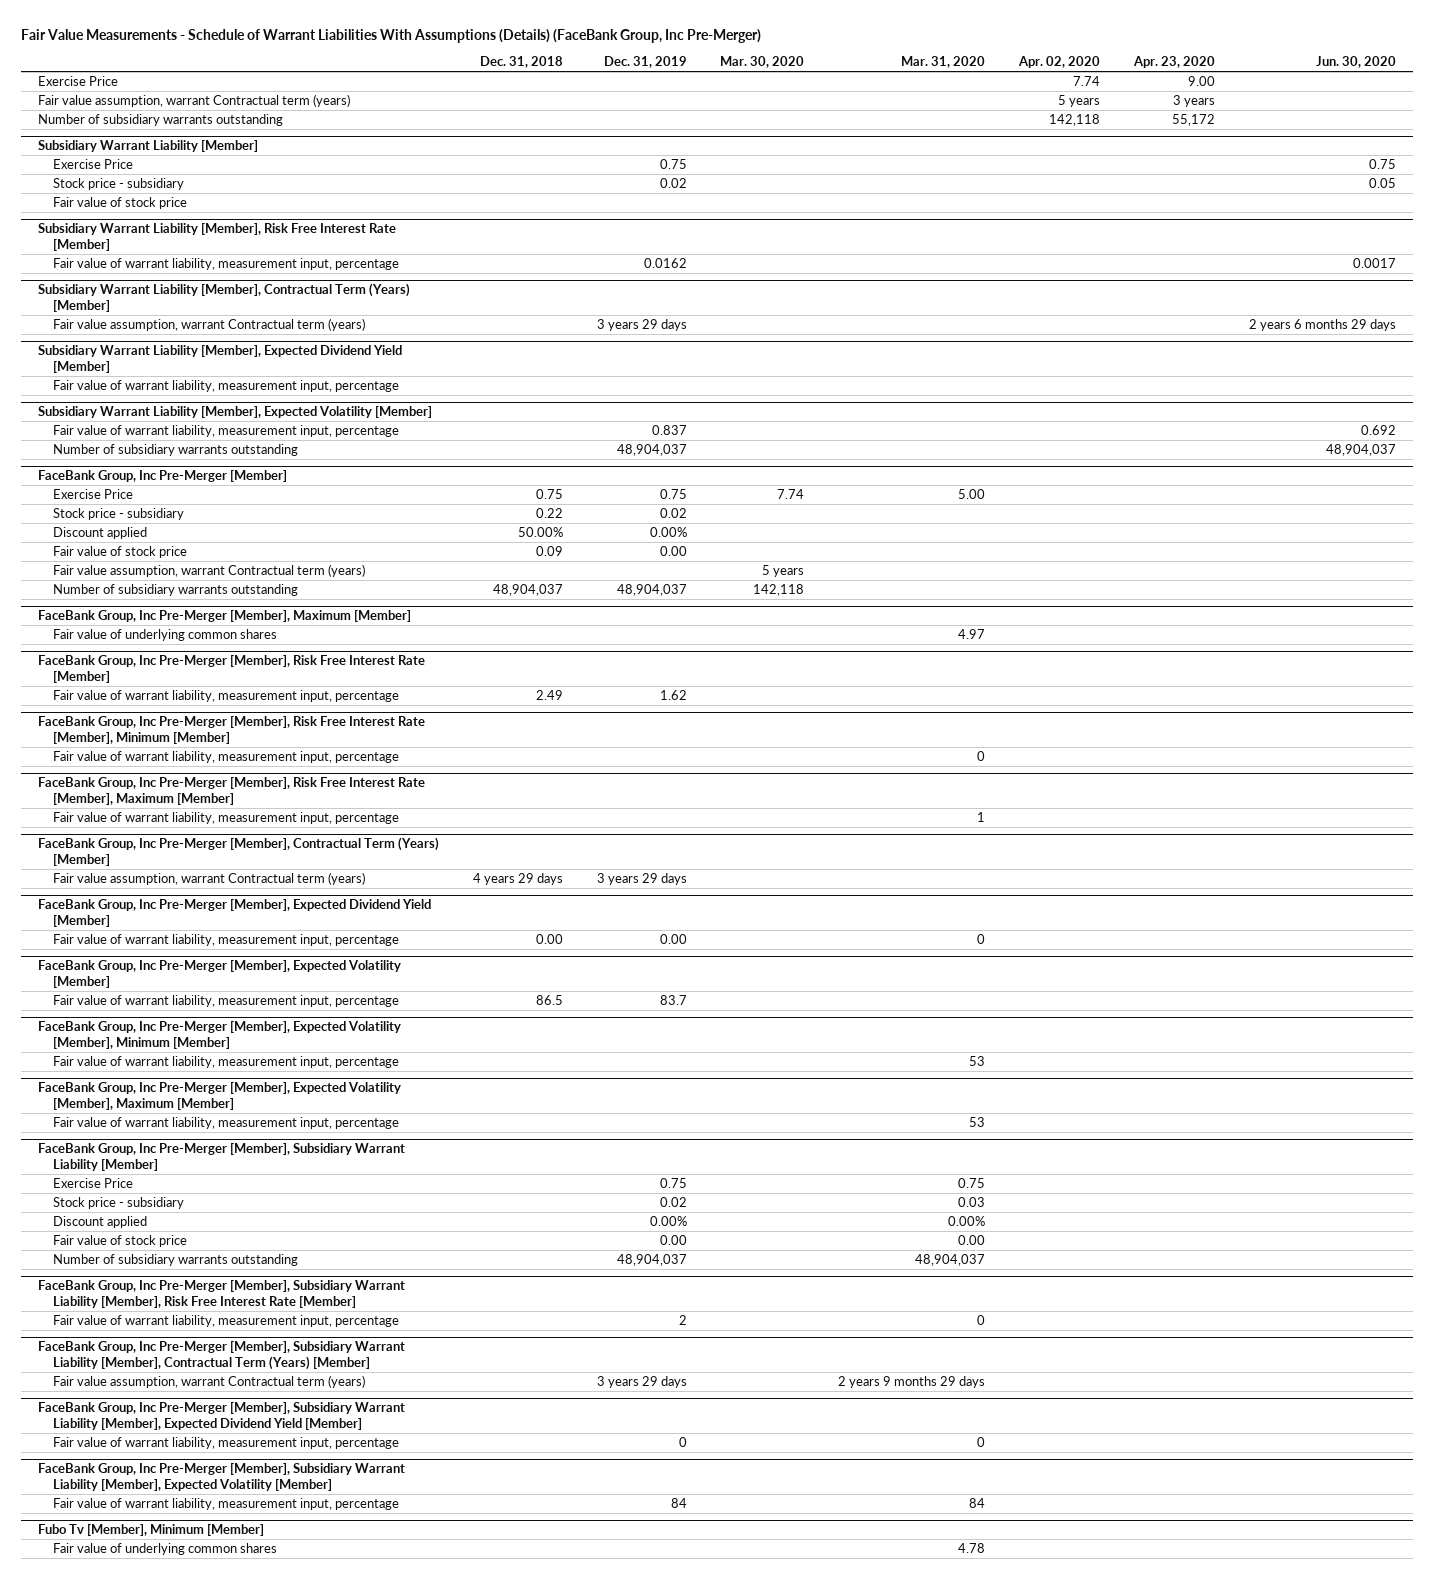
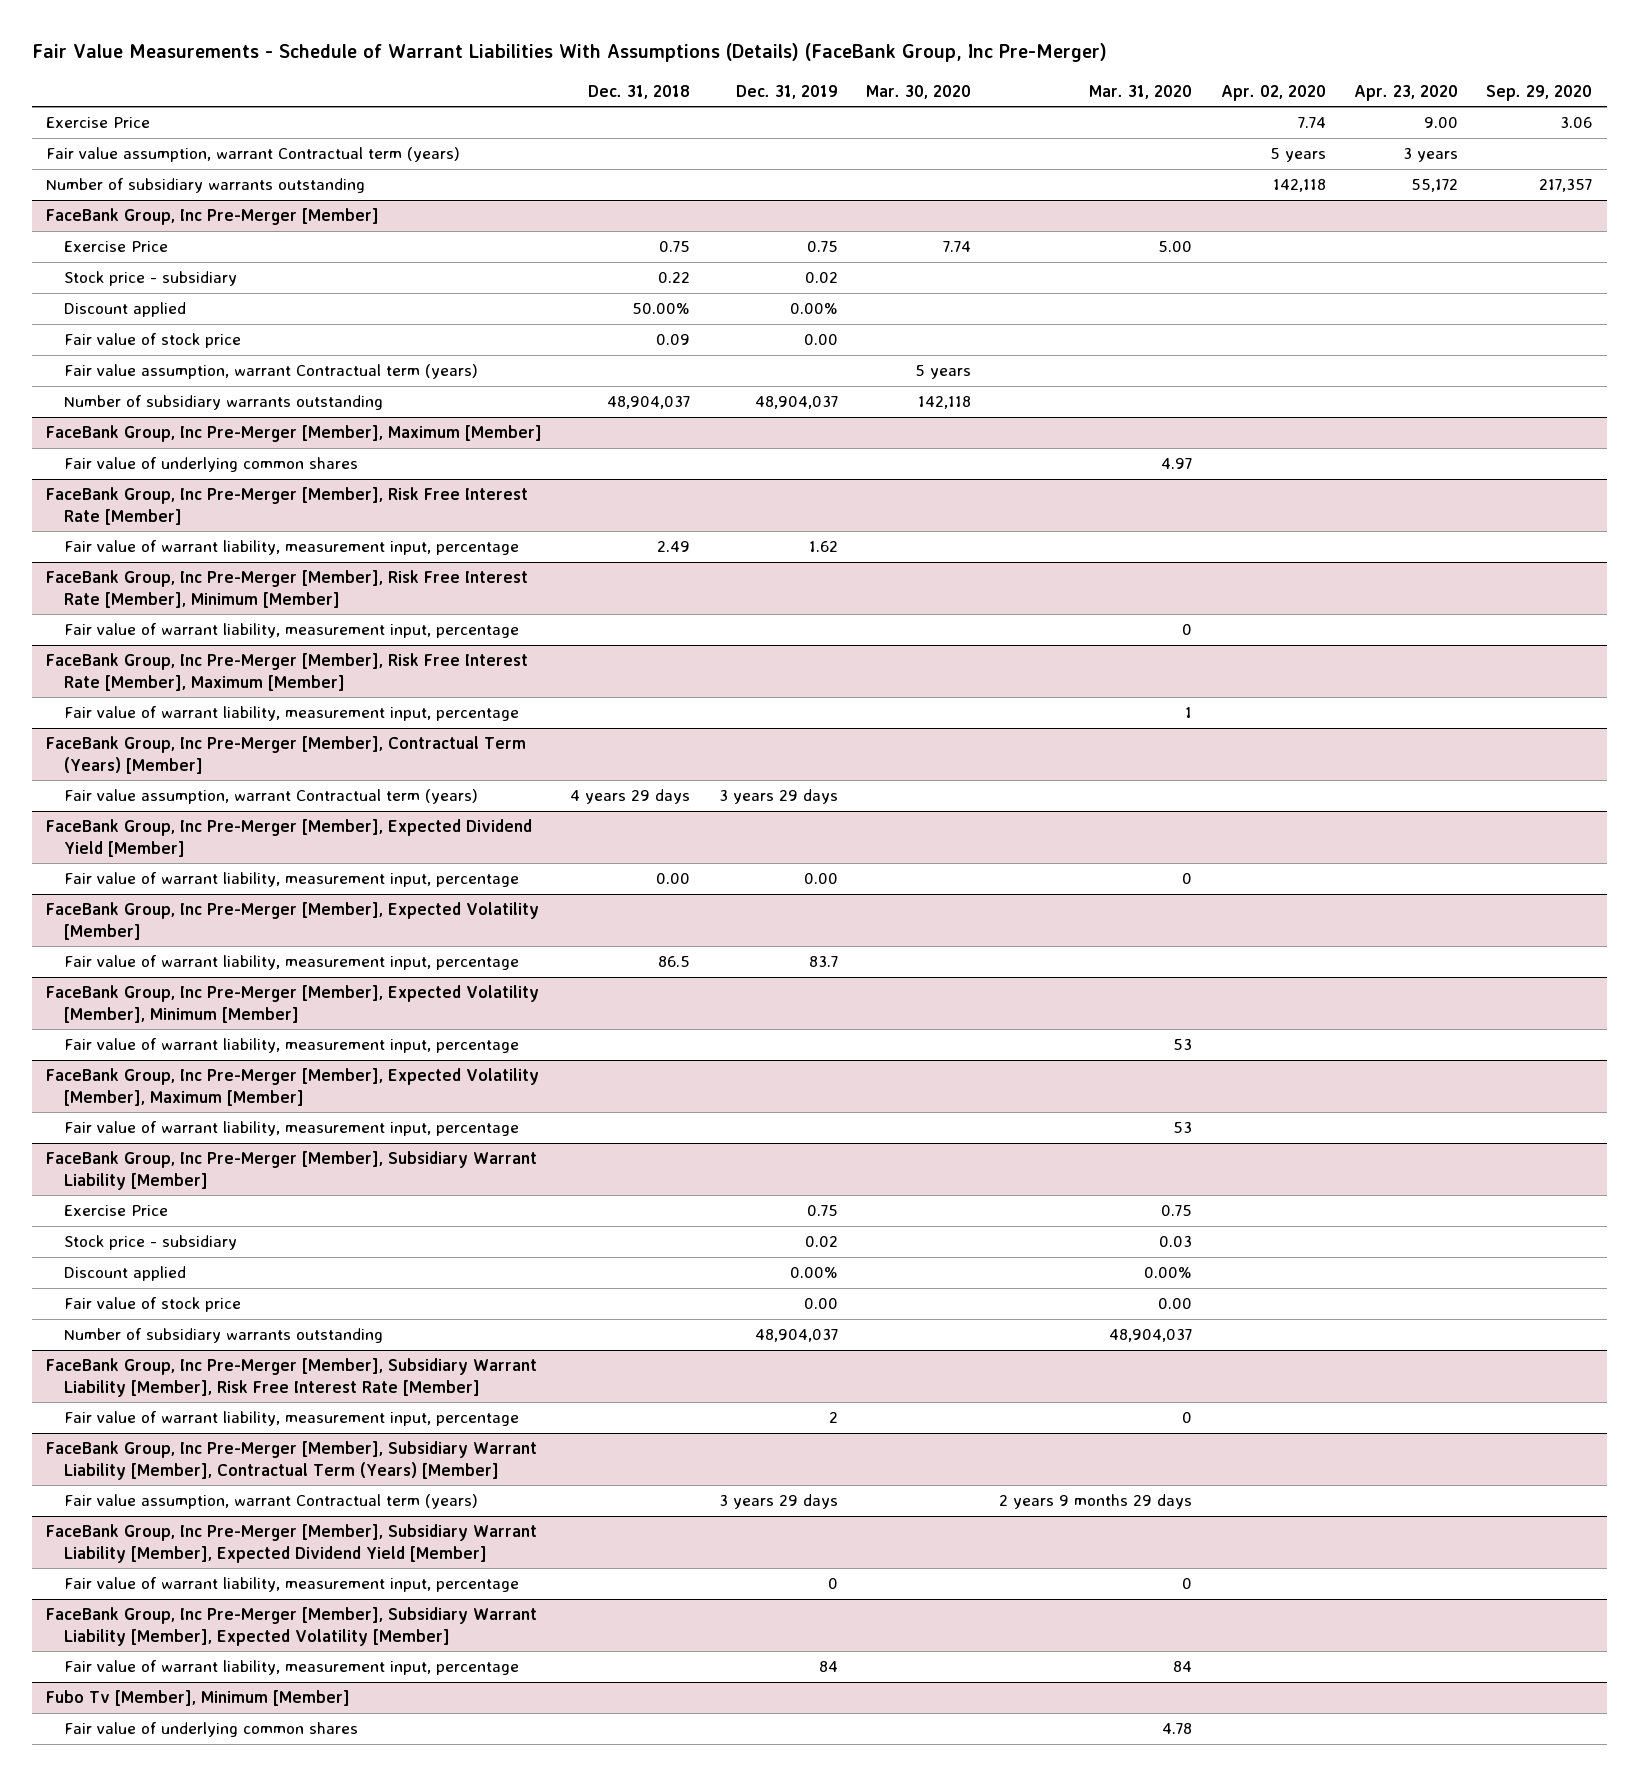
[1316,56,1397,69] Jun. 30, 2020 -> none
none -> [1486,84,1593,101] Sep. 29, 2020
[37,140,258,153] Subsidiary Warrant Liability [Member] -> none
[52,158,133,169] Exercise Price -> none
[52,177,184,190] Stock price - subsidiary -> none
[52,196,187,209] Fair value of stock price -> none
[37,223,396,251] Subsidiary Warrant Liability [Member], Risk Free Interest Rate [Member] -> none
[52,257,399,270] Fair value of warrant liability, measurement input, percentage -> none
[37,283,410,312] Subsidiary Warrant Liability [Member], Contractual Term (Years) [Member] -> none
[52,317,365,331] Fair value assumption, warrant Contractual term (years) -> none
[37,345,402,373] Subsidiary Warrant Liability [Member], Expected Dividend Yield [Member] -> none
[52,379,399,392] Fair value of warrant liability, measurement input, percentage -> none
[37,406,432,419] Subsidiary Warrant Liability [Member], Expected Volatility [Member] -> none
[52,424,399,437] Fair value of warrant liability, measurement input, percentage -> none
[52,443,298,456] Number of subsidiary warrants outstanding -> none

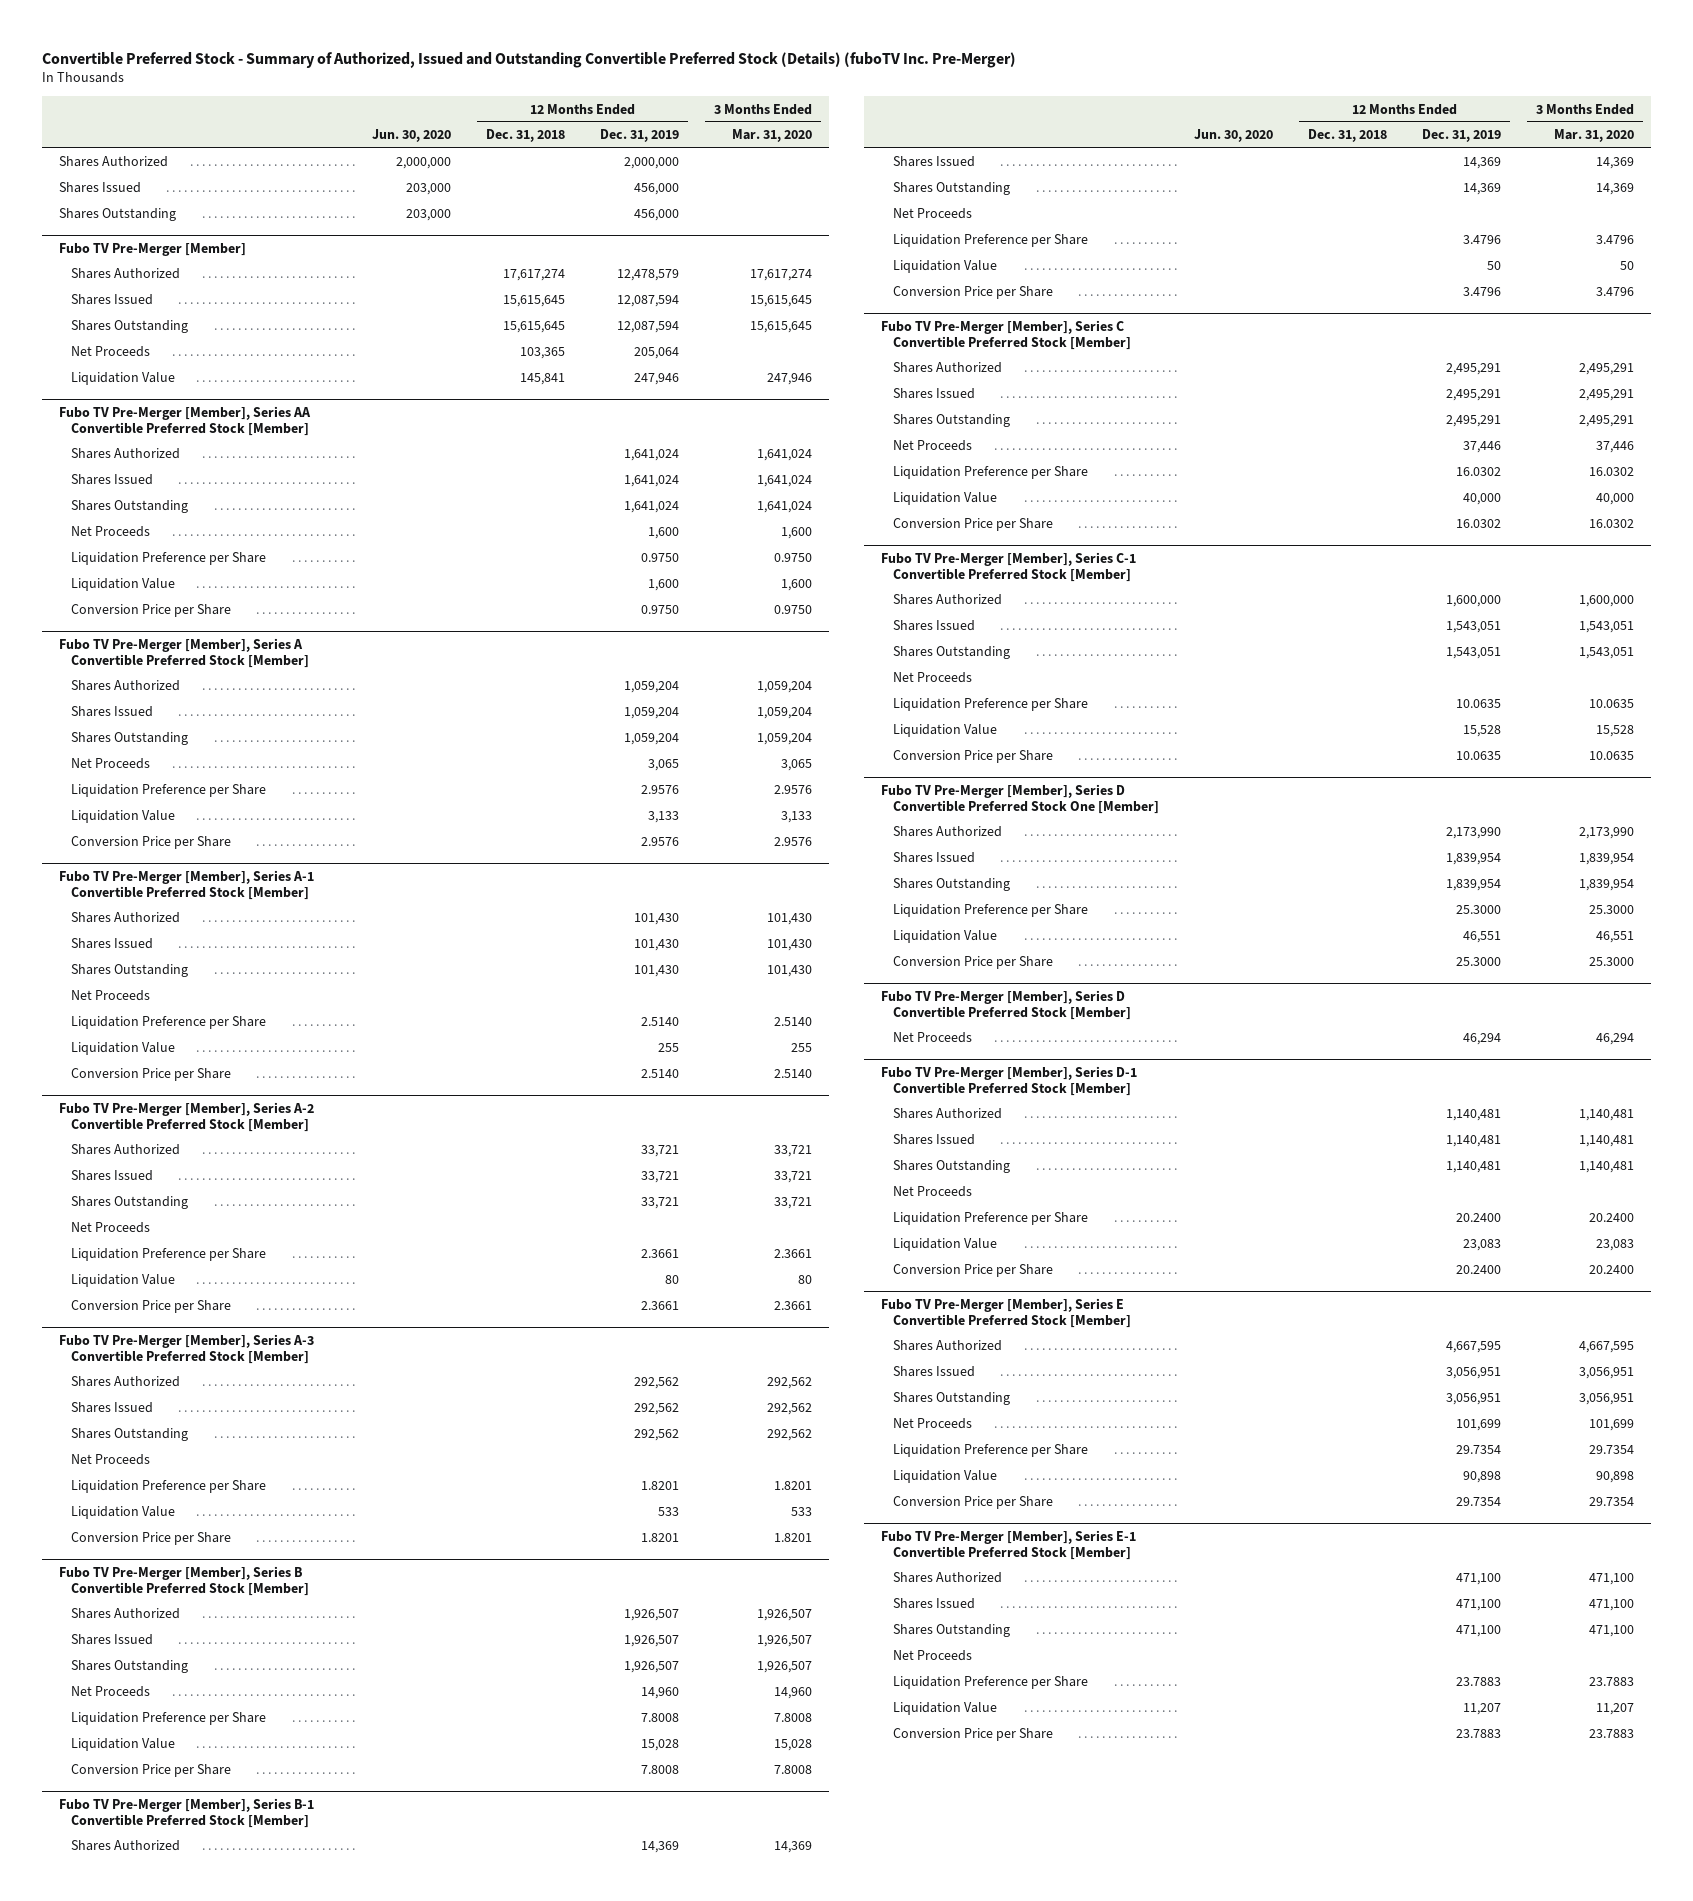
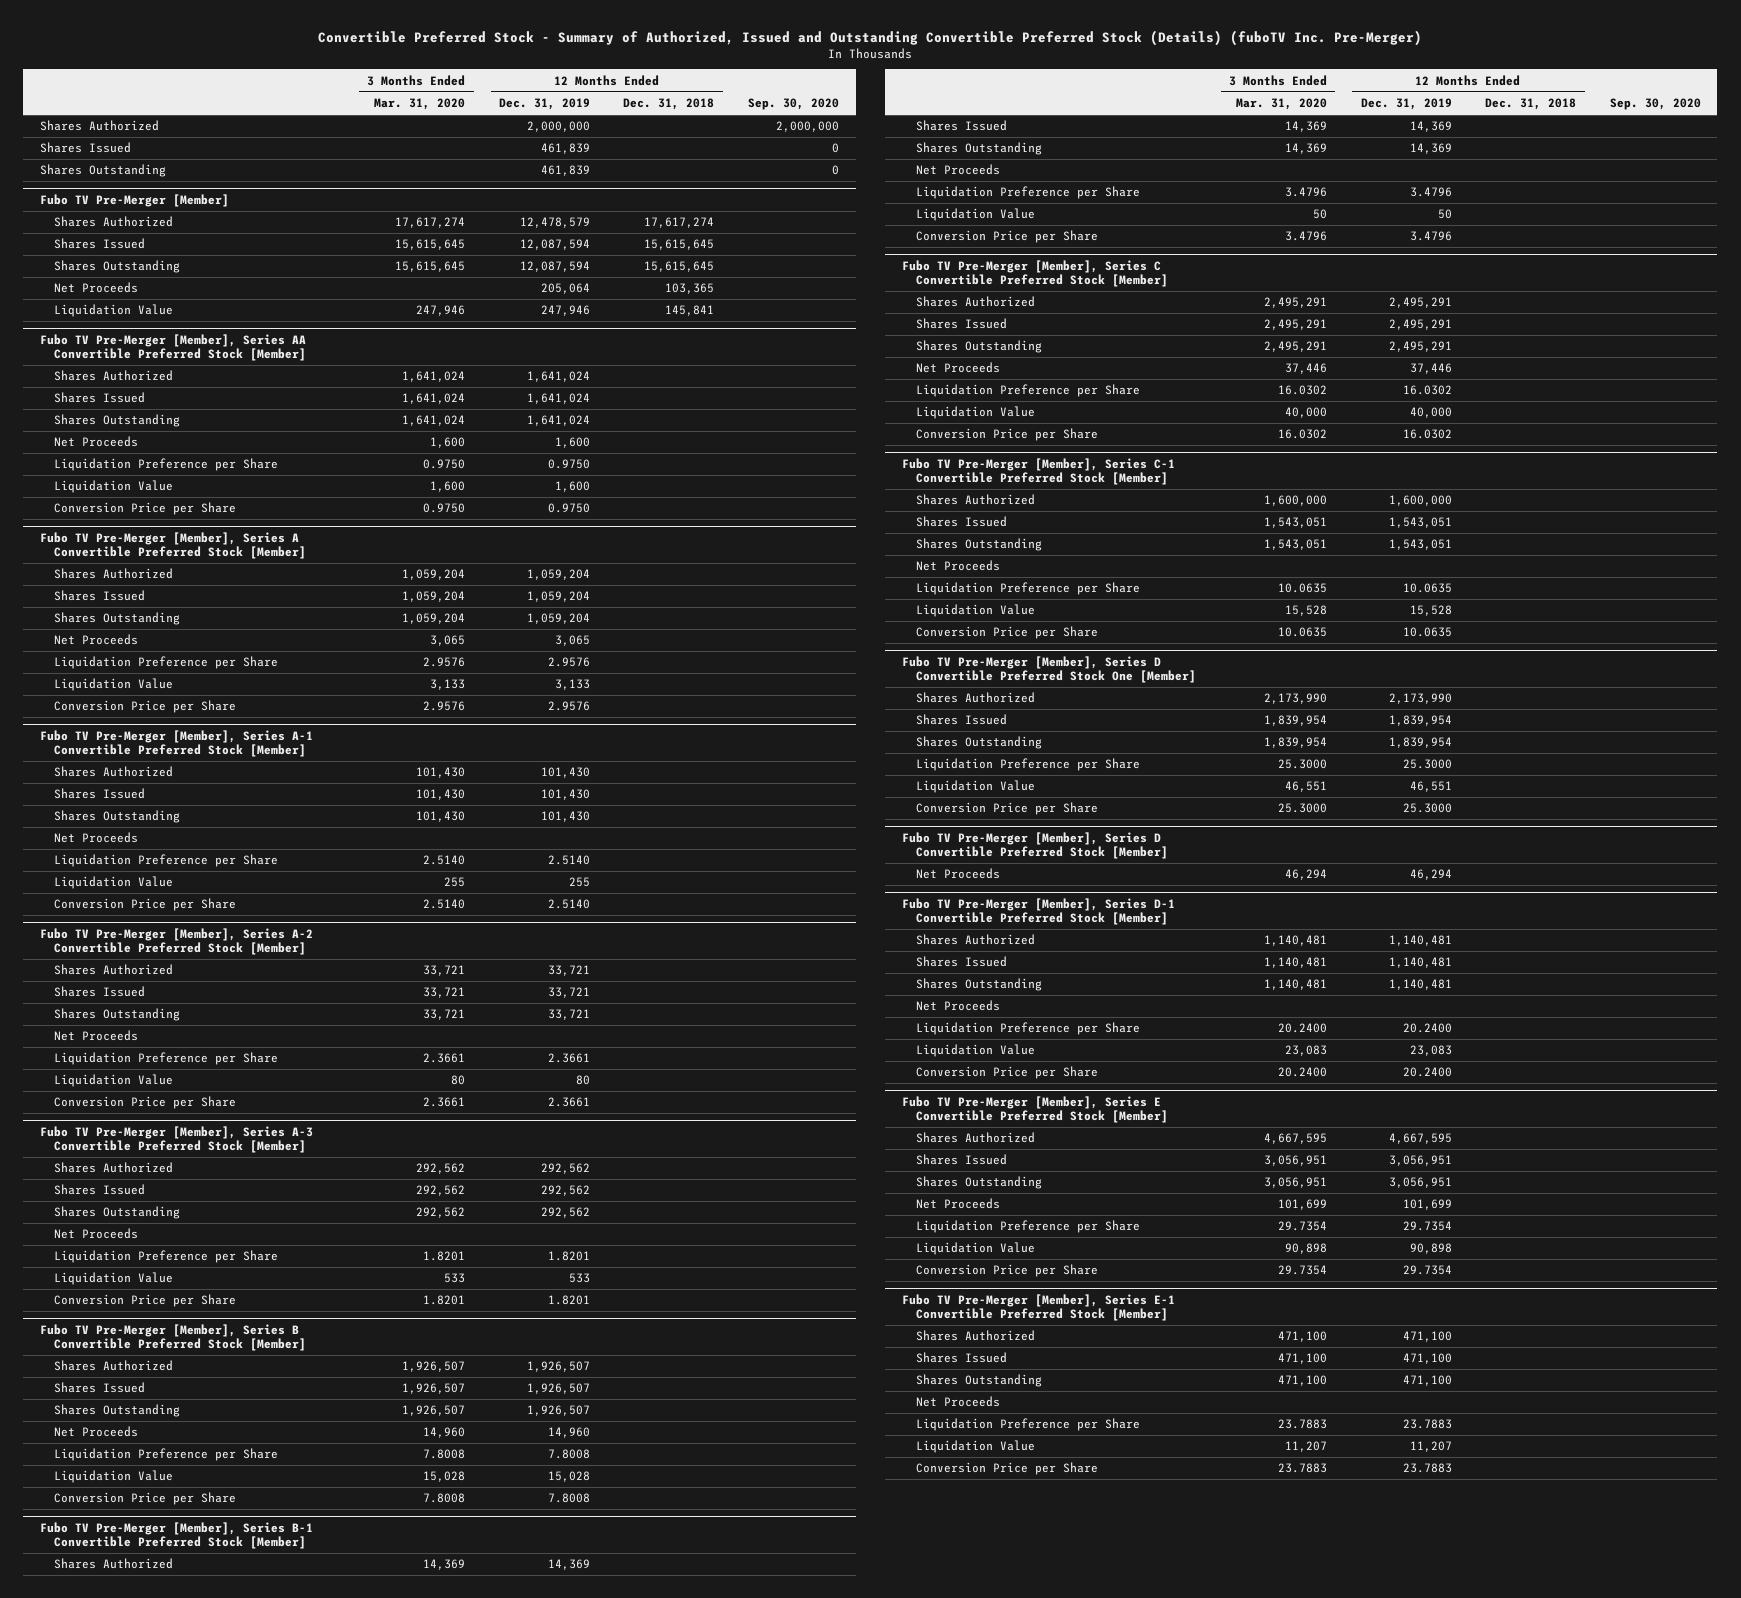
[372,129,452,143] Jun. 30, 2020 -> none
none -> [747,98,839,111] Sep. 30, 2020
[633,183,679,196] 456,000 -> [540,143,590,155] 461,839
[633,209,679,222] 456,000 -> [540,165,590,177] 461,839

